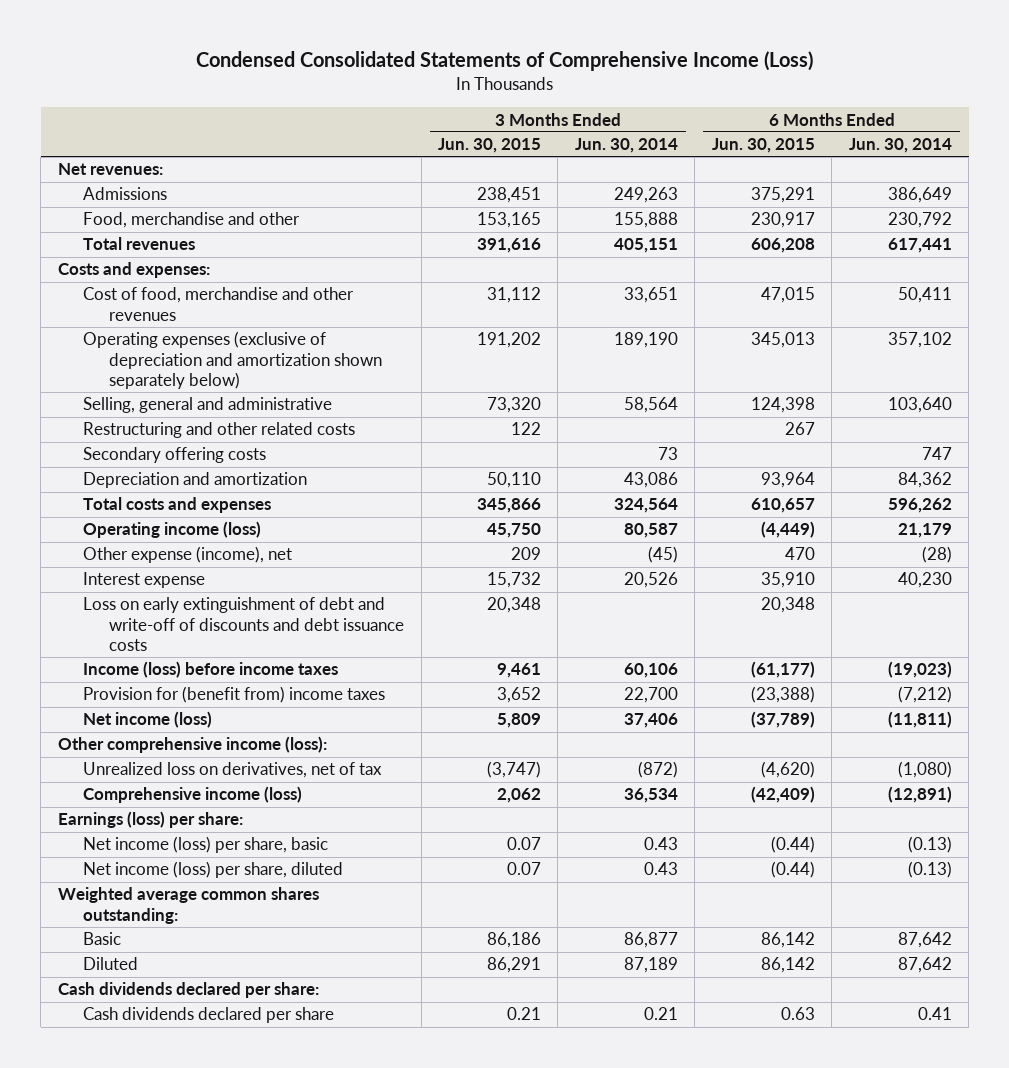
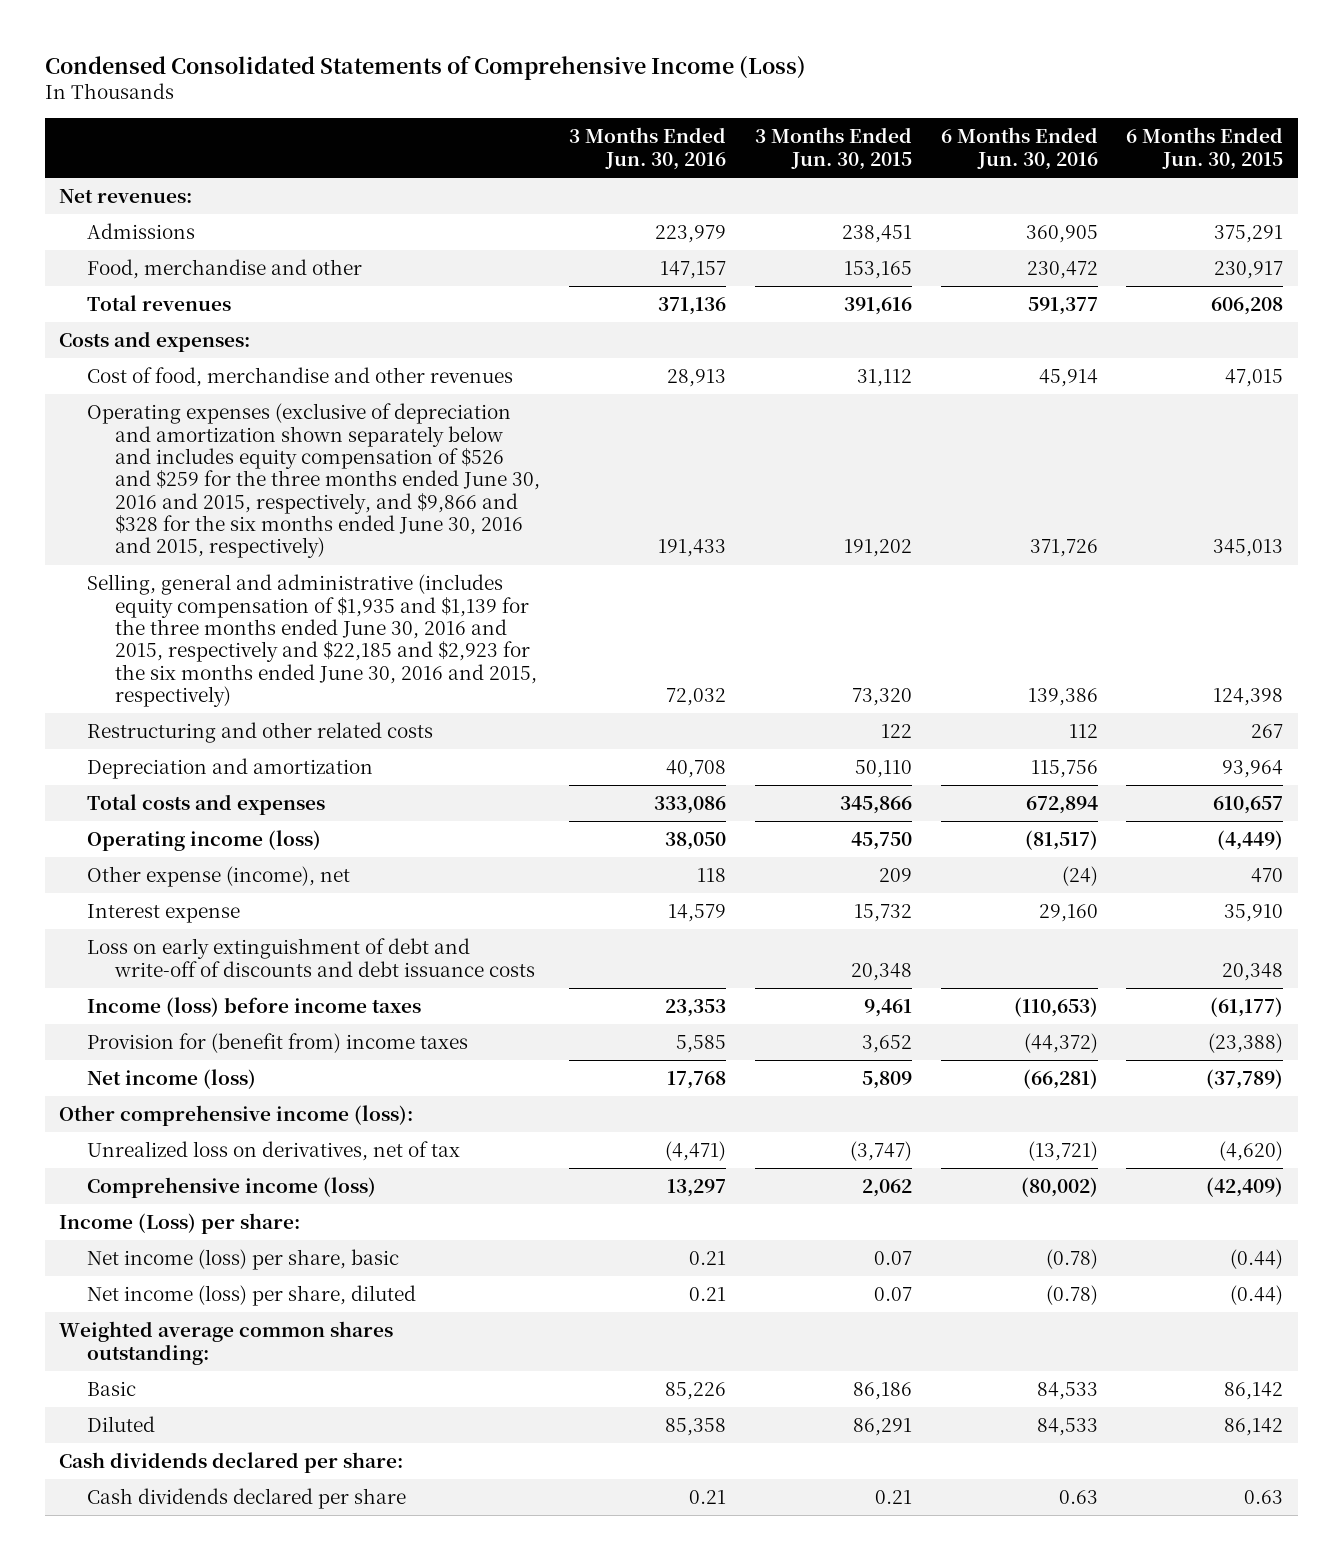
[574,138,678,154] Jun. 30, 2014 -> none
[848,138,952,154] Jun. 30, 2014 -> none
none -> [568,127,726,170] 3 Months Ended Jun. 30, 2016
none -> [940,127,1098,170] 6 Months Ended Jun. 30, 2016
[83,331,383,390] Operating expenses (exclusive of depreciation and amortization shown separately below) -> [87,403,541,559] Operating expenses (exclusive of depreciation and amortization shown separately below and includes equity compensation of $526 and $259 for the three months ended June 30, 2016 and 2015, respectively, and $9,866 and $328 for the six months ended June 30, 2016 and 2015, respectively)
[83,397,333,414] Selling, general and administrative -> [87,574,538,707] Selling, general and administrative (includes equity compensation of $1,935 and $1,139 for the three months ended June 30, 2016 and 2015, respectively and $22,185 and $2,923 for the six months ended June 30, 2016 and 2015, respectively)
[83,447,267,464] Secondary offering costs -> none
[57,811,243,829] Earnings (loss) per share: -> [58,1213,300,1235] Income (Loss) per share:

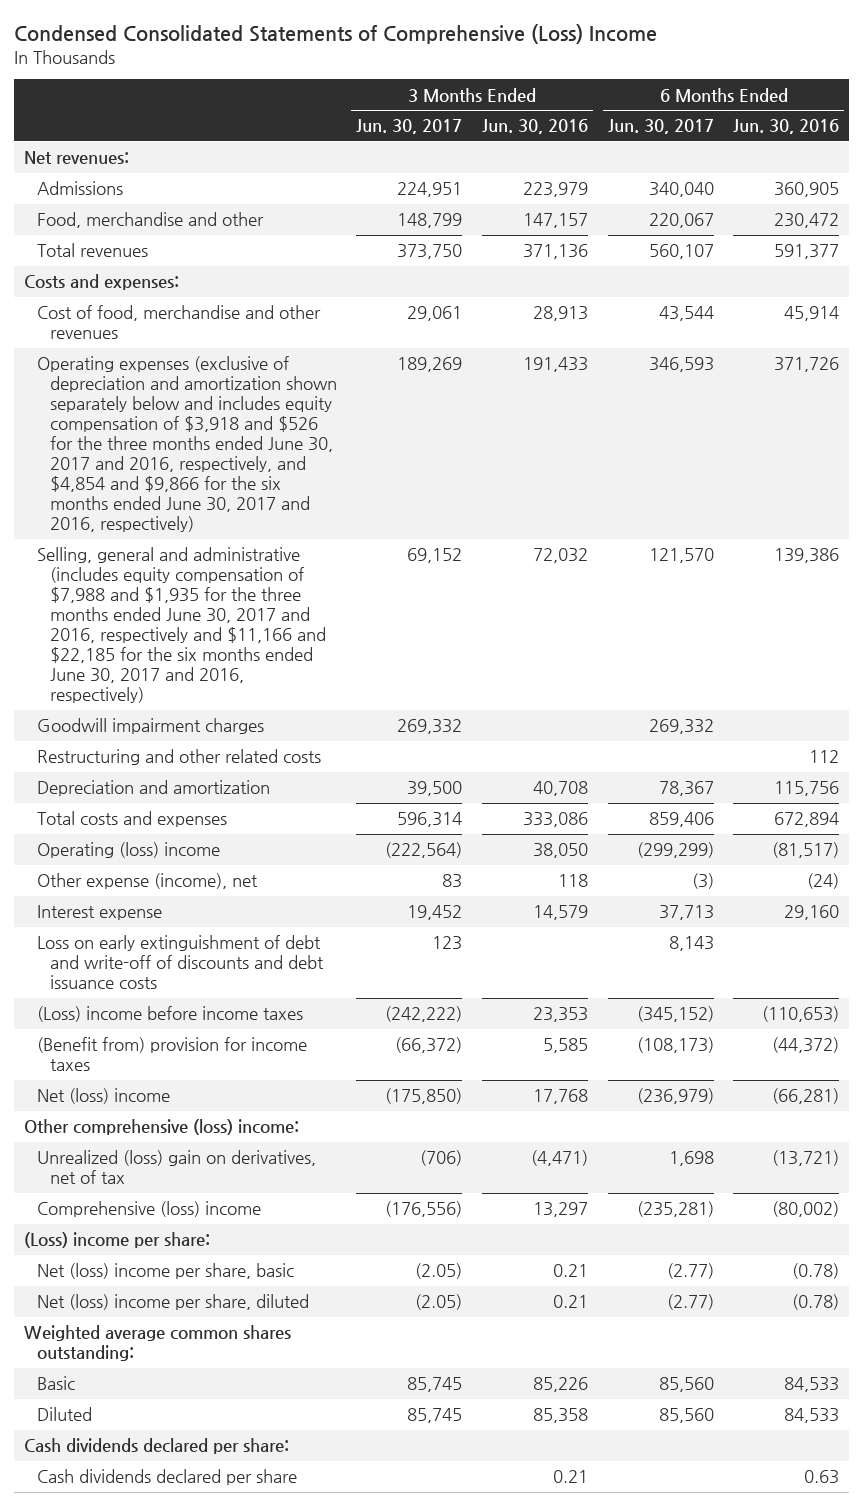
[44,55,806,80] Condensed Consolidated Statements of Comprehensive Income (Loss) -> [13,23,657,44] Condensed Consolidated Statements of Comprehensive (Loss) Income
[754,127,912,170] 3 Months Ended Jun. 30, 2015 -> none
[1126,127,1284,170] 6 Months Ended Jun. 30, 2015 -> none
none -> [356,119,463,135] Jun. 30, 2017
none -> [607,119,714,135] Jun. 30, 2017
[87,403,541,559] Operating expenses (exclusive of depreciation and amortization shown separately below and includes equity compensation of $526 and $259 for the three months ended June 30, 2016 and 2015, respectively, and $9,866 and $328 for the six months ended June 30, 2016 and 2015, respectively) -> [36,356,337,533] Operating expenses (exclusive of depreciation and amortization shown separately below and includes equity compensation of $3,918 and $526 for the three months ended June 30, 2017 and 2016, respectively, and $4,854 and $9,866 for the six months ended June 30, 2017 and 2016, respectively)
[87,574,538,707] Selling, general and administrative (includes equity compensation of $1,935 and $1,139 for the three months ended June 30, 2016 and 2015, respectively and $22,185 and $2,923 for the six months ended June 30, 2016 and 2015, respectively) -> [36,547,326,704] Selling, general and administrative (includes equity compensation of $7,988 and $1,935 for the three months ended June 30, 2017 and 2016, respectively and $11,166 and $22,185 for the six months ended June 30, 2017 and 2016, respectively)
none -> [36,718,264,735] Goodwill impairment charges
[87,830,322,852] Operating income (loss) -> [36,842,220,859] Operating (loss) income
[87,997,422,1018] Income (loss) before income taxes -> [36,1006,303,1023] (Loss) income before income taxes
[87,1033,469,1054] Provision for (benefit from) income taxes -> [36,1037,307,1072] (Benefit from) provision for income taxes
[87,1069,257,1090] Net income (loss) -> [36,1088,170,1105] Net (loss) income
[58,1105,413,1127] Other comprehensive income (loss): -> [23,1119,299,1136] Other comprehensive (loss) income:
[87,1141,461,1162] Unrealized loss on derivatives, net of tax -> [36,1150,316,1185] Unrealized (loss) gain on derivatives, net of tax
[87,1177,377,1199] Comprehensive income (loss) -> [36,1201,261,1218] Comprehensive (loss) income
[58,1213,300,1235] Income (Loss) per share: -> [23,1232,210,1249] (Loss) income per share:
[87,1249,400,1271] Net income (loss) per share, basic -> [36,1263,294,1280] Net (loss) income per share, basic
[87,1285,417,1307] Net income (loss) per share, diluted -> [36,1294,309,1311] Net (loss) income per share, diluted

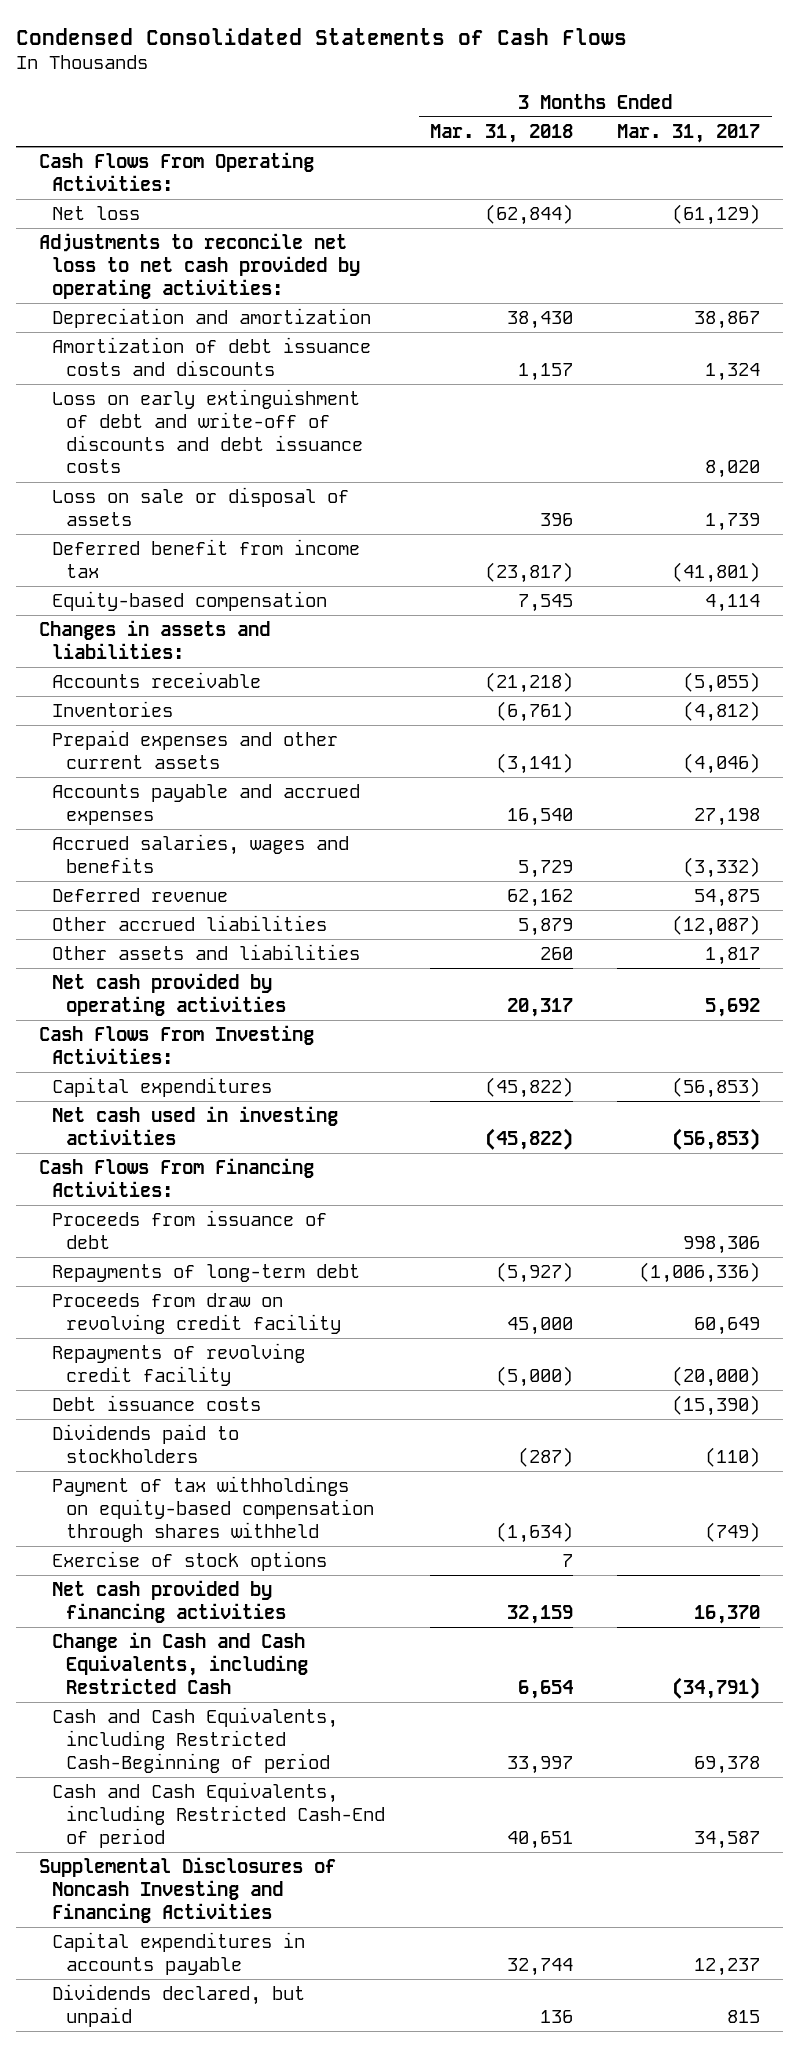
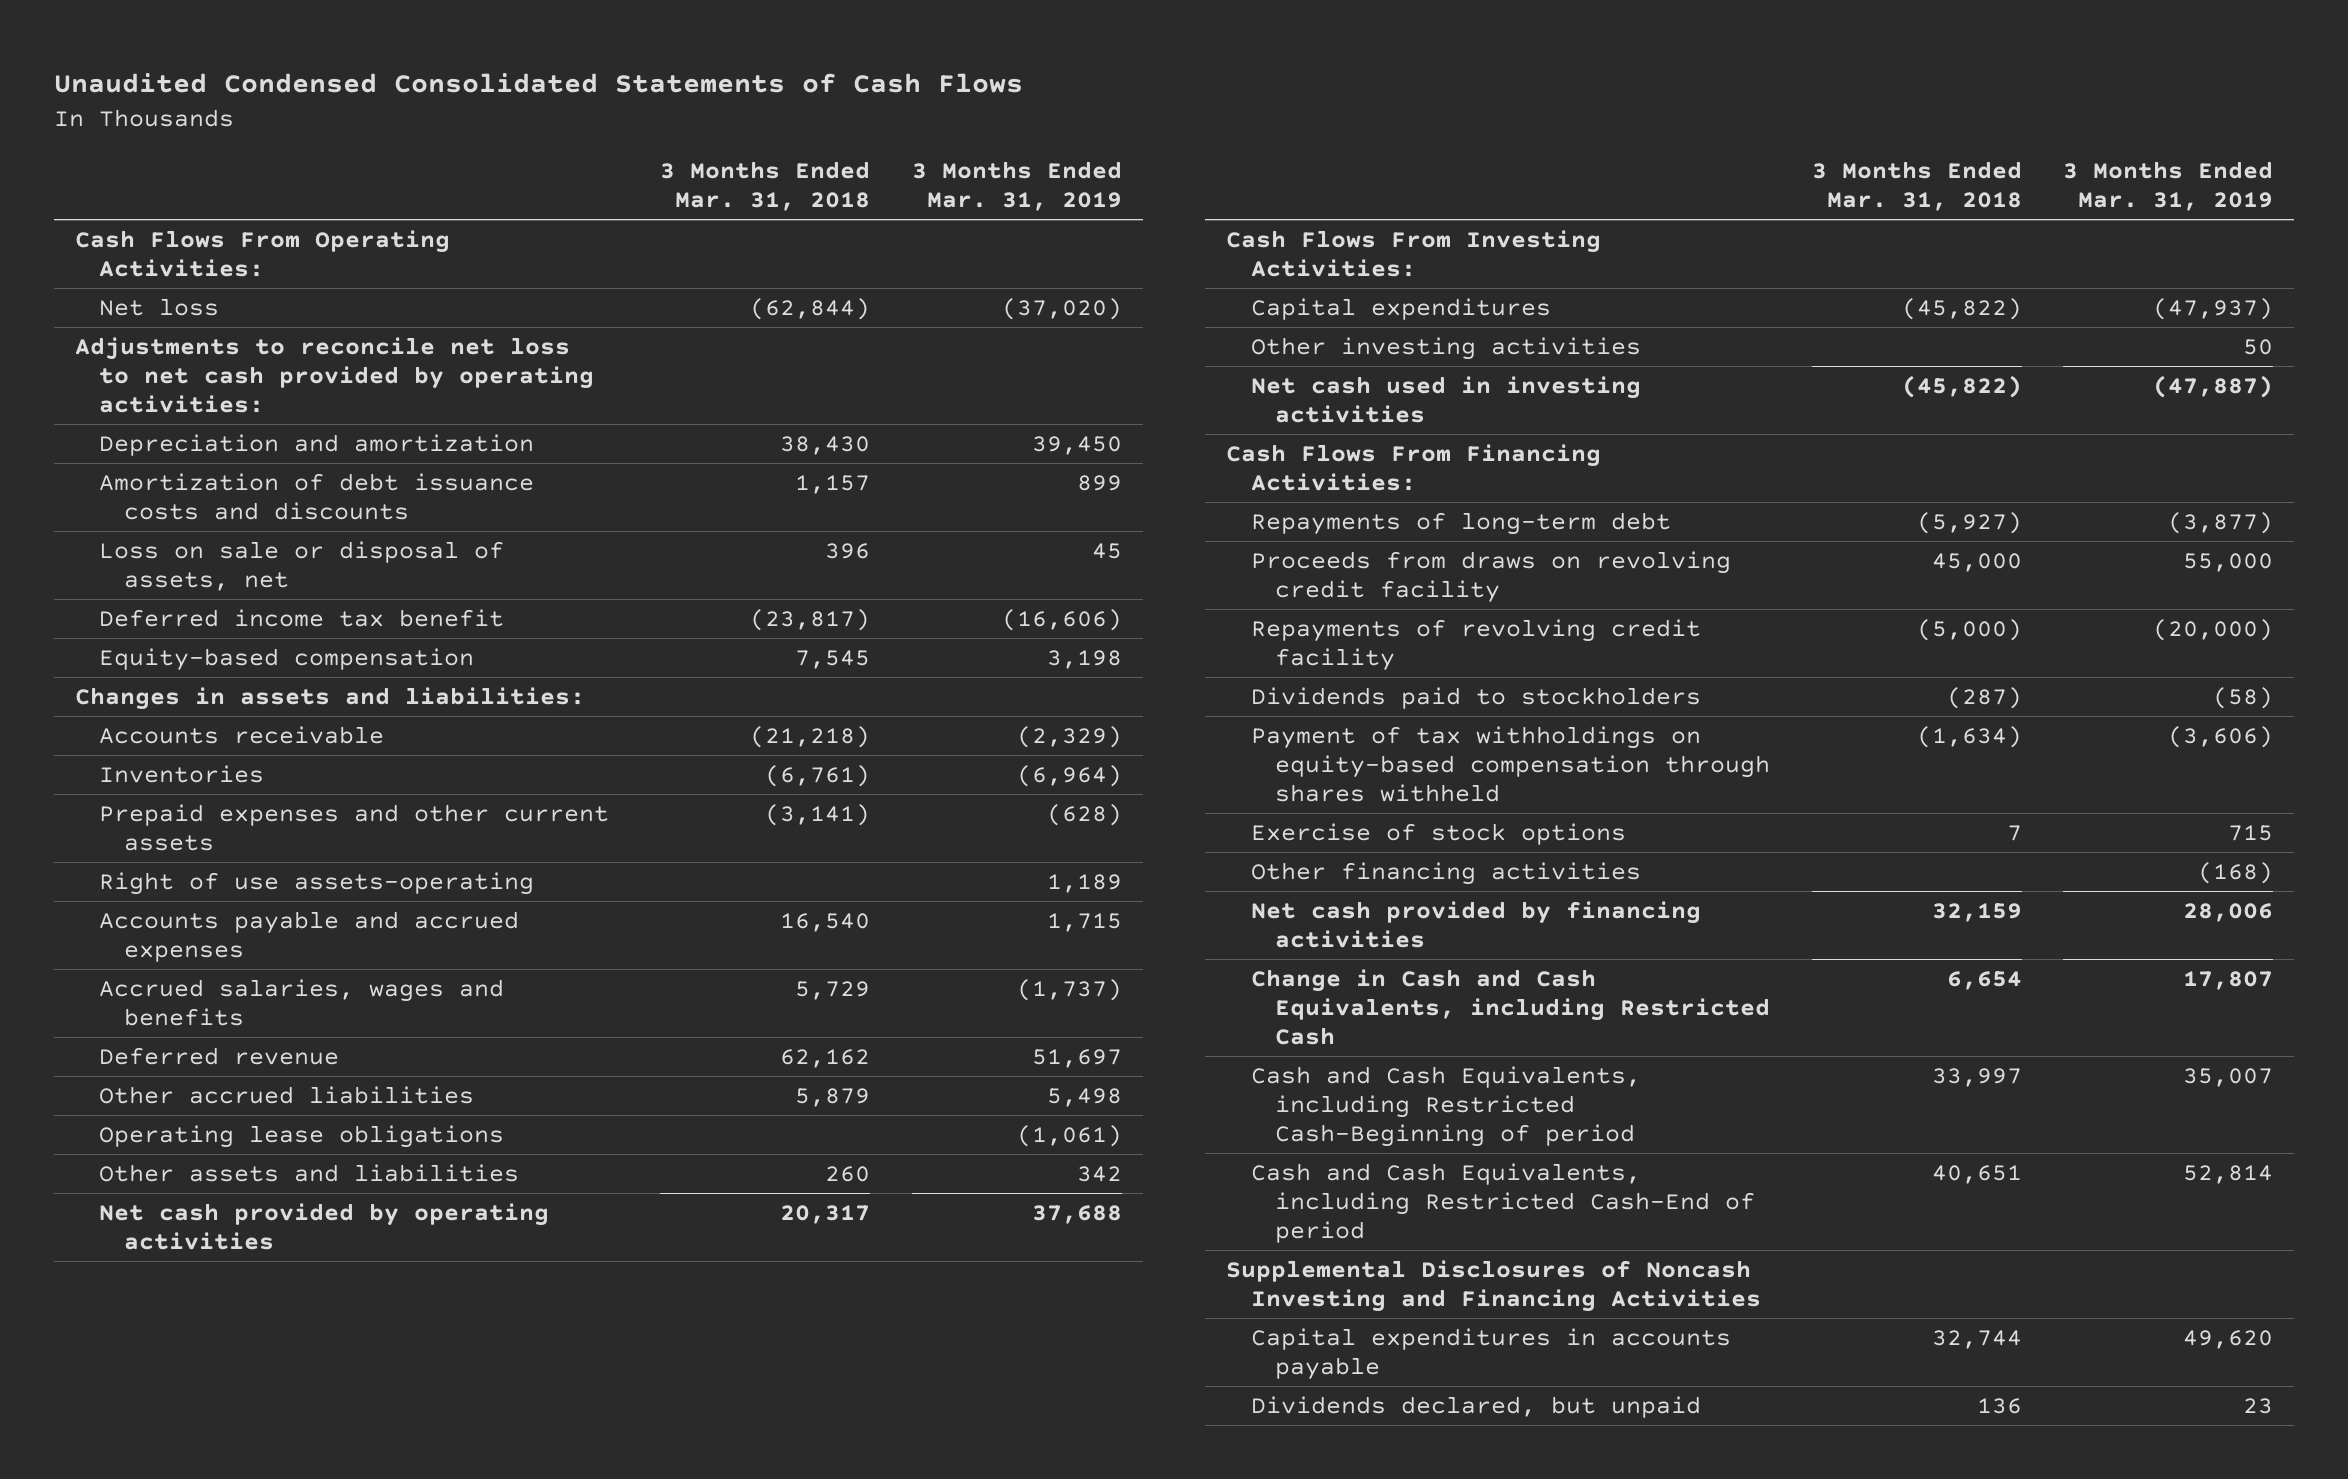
[16,27,628,45] Condensed Consolidated Statements of Cash Flows -> [53,73,1023,94] Unaudited Condensed Consolidated Statements of Cash Flows
[617,124,761,144] Mar. 31, 2017 -> none
none -> [911,161,1122,212] 3 Months Ended Mar. 31, 2019
[52,389,363,474] Loss on early extinguishment of debt and write-off of discounts and debt issuance costs -> none
[52,487,350,526] Loss on sale or disposal of assets -> [99,541,505,592] Loss on sale or disposal of assets, net
[52,539,361,578] Deferred benefit from income tax -> [99,609,505,628] Deferred income tax benefit
none -> [99,872,535,896] Right of use assets-operating
none -> [99,1125,505,1149] Operating lease obligations
none -> [1250,337,1641,361] Other investing activities
[52,1210,328,1249] Proceeds from issuance of debt -> none
[52,1293,341,1334] Proceeds from draw on revolving credit facility -> [1250,551,1731,604] Proceeds from draws on revolving credit facility
[52,1395,262,1412] Debt issuance costs -> none
none -> [1250,862,1641,886] Other financing activities

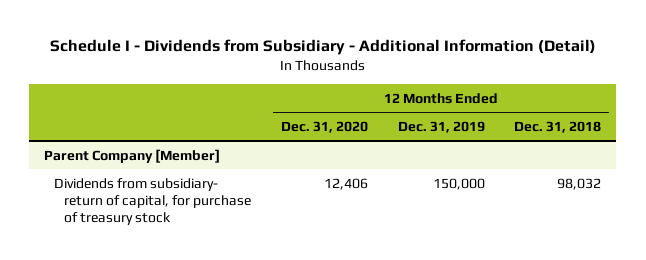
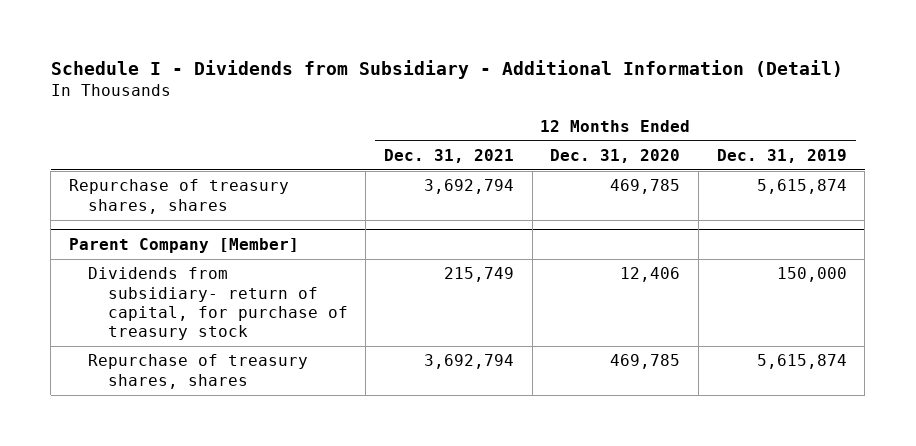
[514,120,602,133] Dec. 31, 2018 -> none
none -> [384,148,515,163] Dec. 31, 2021
none -> [69,179,290,214] Repurchase of treasury shares, shares
none -> [88,354,309,389] Repurchase of treasury shares, shares

